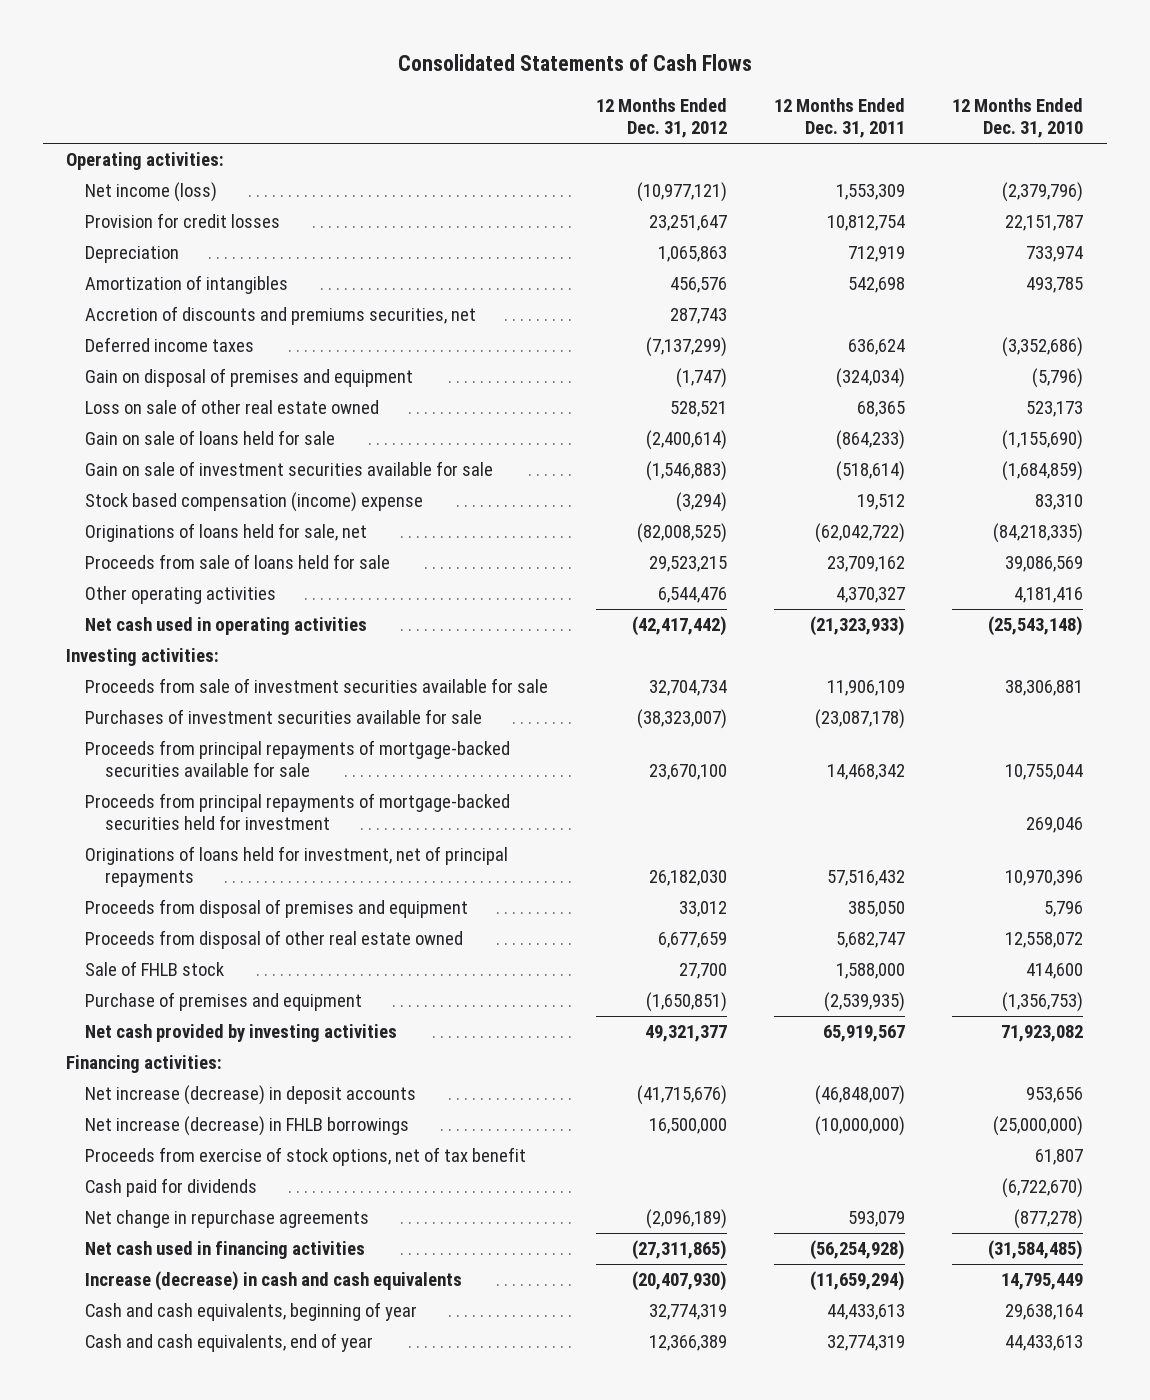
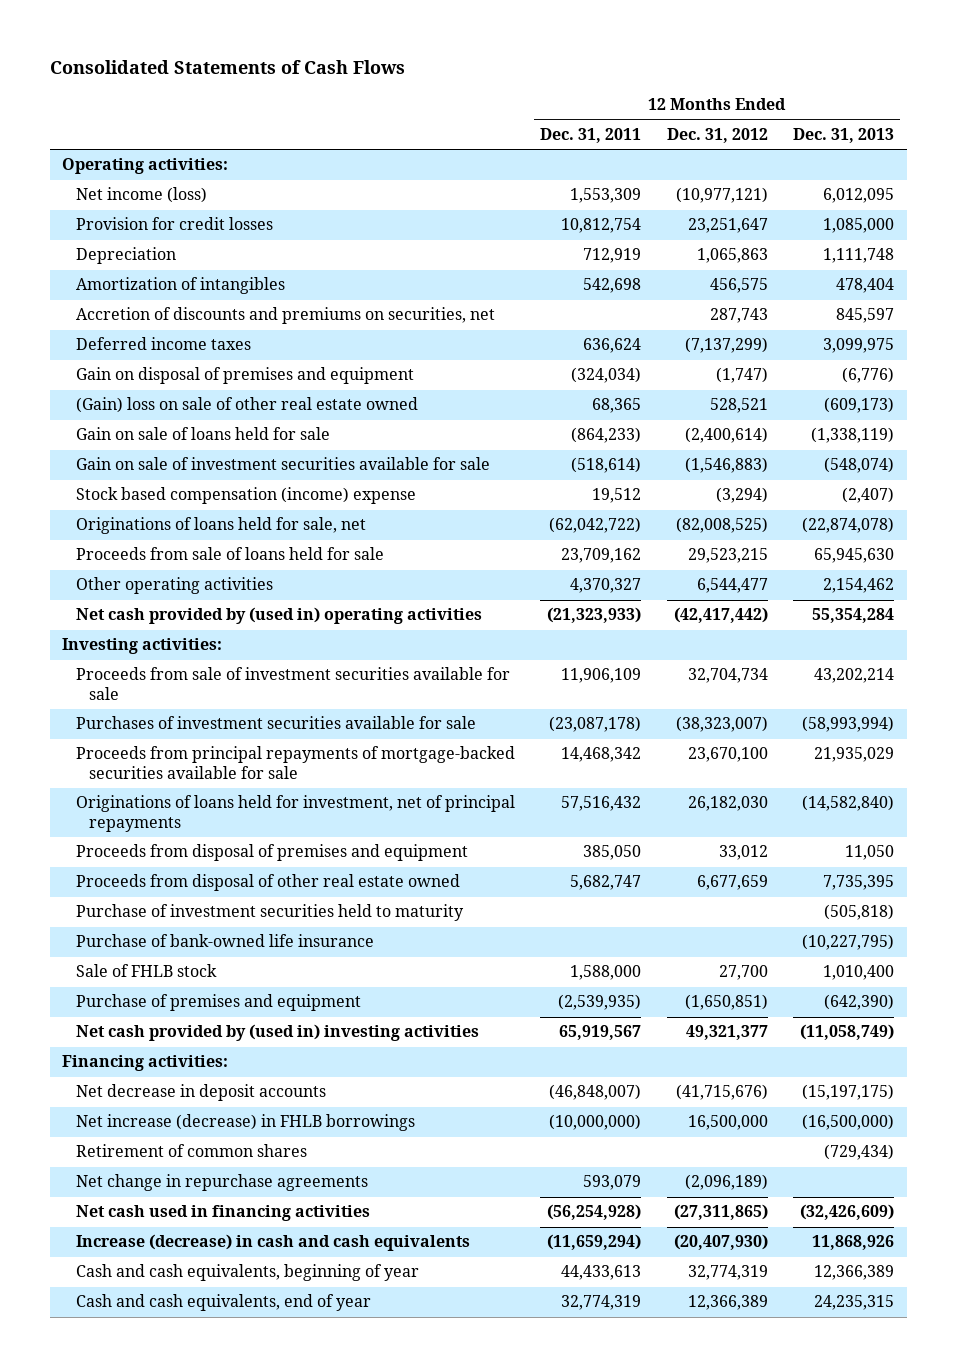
[952,98,1084,139] 12 Months Ended Dec. 31, 2010 -> none
none -> [793,128,895,144] Dec. 31, 2013
[669,277,727,294] 456,576 -> [709,278,768,294] 456,575
[85,306,477,326] Accretion of discounts and premiums securities, net -> [75,307,495,325] Accretion of discounts and premiums on securities, net
[85,399,380,415] Loss on sale of other real estate owned -> [75,397,418,414] (Gain) loss on sale of other real estate owned
[657,587,727,604] 6,544,476 -> [696,578,768,594] 6,544,477
[85,617,368,636] Net cash used in operating activities -> [75,607,482,625] Net cash provided by (used in) operating activities
[85,793,511,831] Proceeds from principal repayments of mortgage-backed securities held for investment -> none
none -> [75,904,464,922] Purchase of investment securities held to maturity
none -> [75,934,374,948] Purchase of bank-owned life insurance
[85,1024,398,1043] Net cash provided by investing activities -> [75,1024,479,1042] Net cash provided by (used in) investing activities
[85,1085,417,1106] Net increase (decrease) in deposit accounts -> [75,1084,326,1102] Net decrease in deposit accounts
[85,1147,527,1167] Proceeds from exercise of stock options, net of tax benefit -> none
[85,1178,258,1198] Cash paid for dividends -> none
none -> [75,1144,307,1158] Retirement of common shares

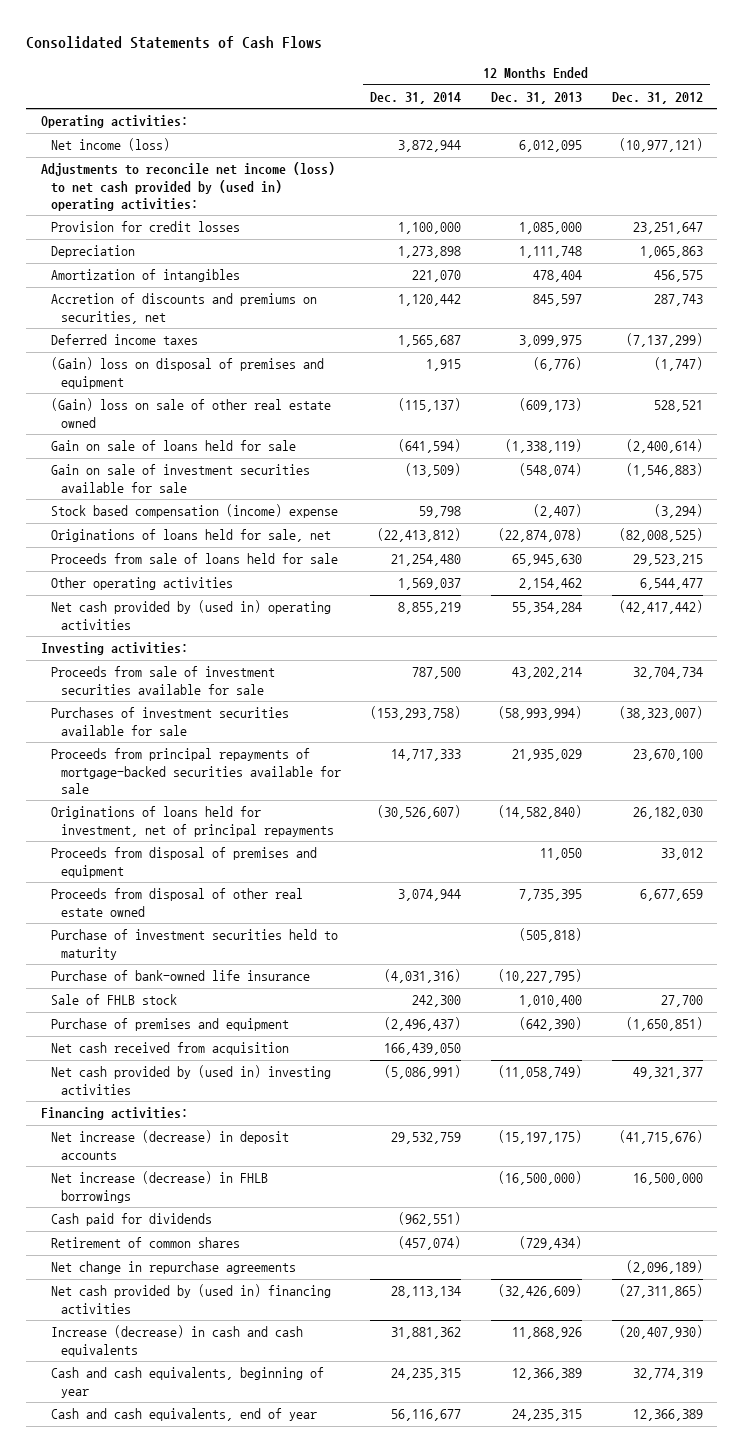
[540,128,642,144] Dec. 31, 2011 -> none
none -> [370,91,462,104] Dec. 31, 2014
none -> [40,162,335,211] Adjustments to reconcile net income (loss) to net cash provided by (used in) operating activities:
[75,367,414,385] Gain on disposal of premises and equipment -> [50,357,324,389] (Gain) loss on disposal of premises and equipment
none -> [50,1042,289,1056] Net cash received from acquisition
[75,1084,326,1102] Net decrease in deposit accounts -> [50,1130,289,1160] Net increase (decrease) in deposit accounts
none -> [50,1213,212,1227] Cash paid for dividends
[75,1205,370,1222] Net cash used in financing activities -> [50,1284,331,1314] Net cash provided by (used in) financing activities

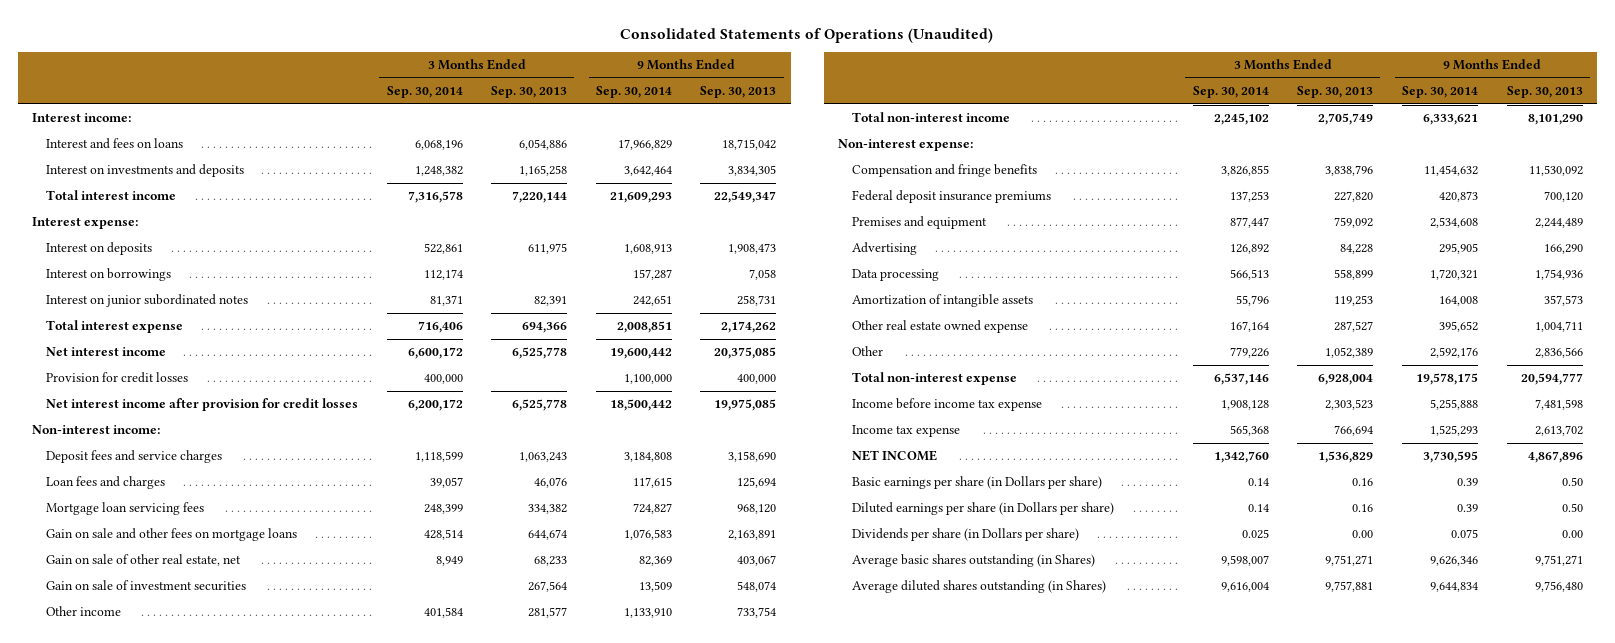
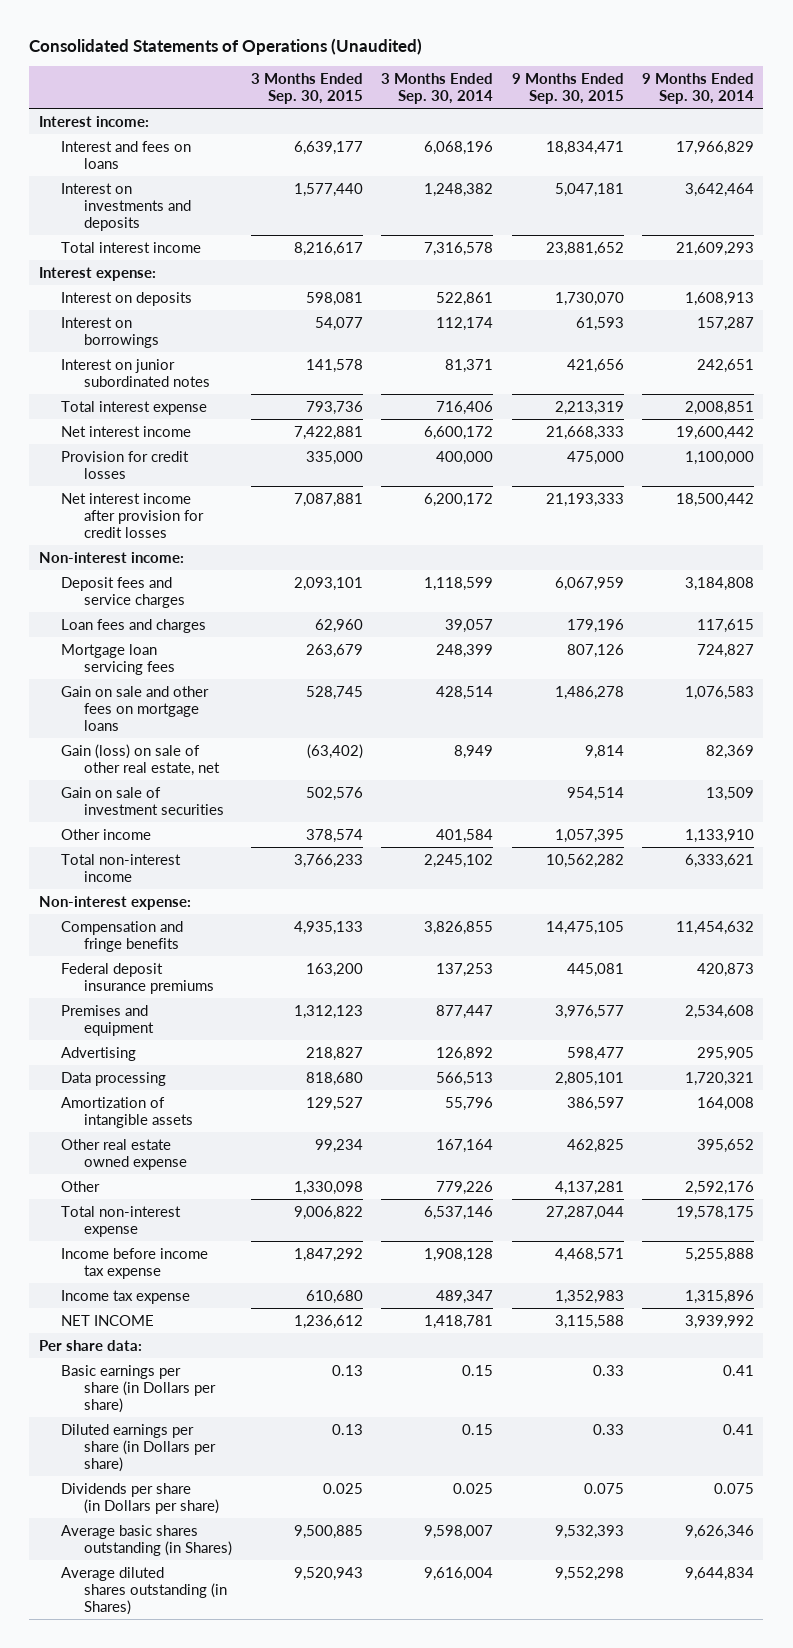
[491,85,568,98] Sep. 30, 2013 -> none
[700,85,777,98] Sep. 30, 2013 -> none
none -> [250,72,363,104] 3 Months Ended Sep. 30, 2015
none -> [511,72,624,104] 9 Months Ended Sep. 30, 2015
[45,554,241,567] Gain on sale of other real estate, net -> [61,743,221,776] Gain (loss) on sale of other real estate, net
[1229,425,1269,437] 565,368 -> [436,1289,494,1304] 489,347
[1429,425,1478,437] 1,525,293 -> [685,1289,755,1304] 1,315,896
[1213,451,1269,464] 1,342,760 -> [424,1314,494,1329] 1,418,781
[1422,451,1478,464] 3,730,595 -> [685,1314,755,1329] 3,939,992
none -> [38,1339,142,1351] Per share data:
[1247,478,1269,487] 0.14 -> [462,1364,494,1376] 0.15
[1456,478,1478,487] 0.39 -> [723,1364,755,1376] 0.41
[1247,504,1269,513] 0.14 -> [462,1423,494,1435] 0.15
[1456,504,1478,513] 0.39 -> [723,1423,755,1435] 0.41

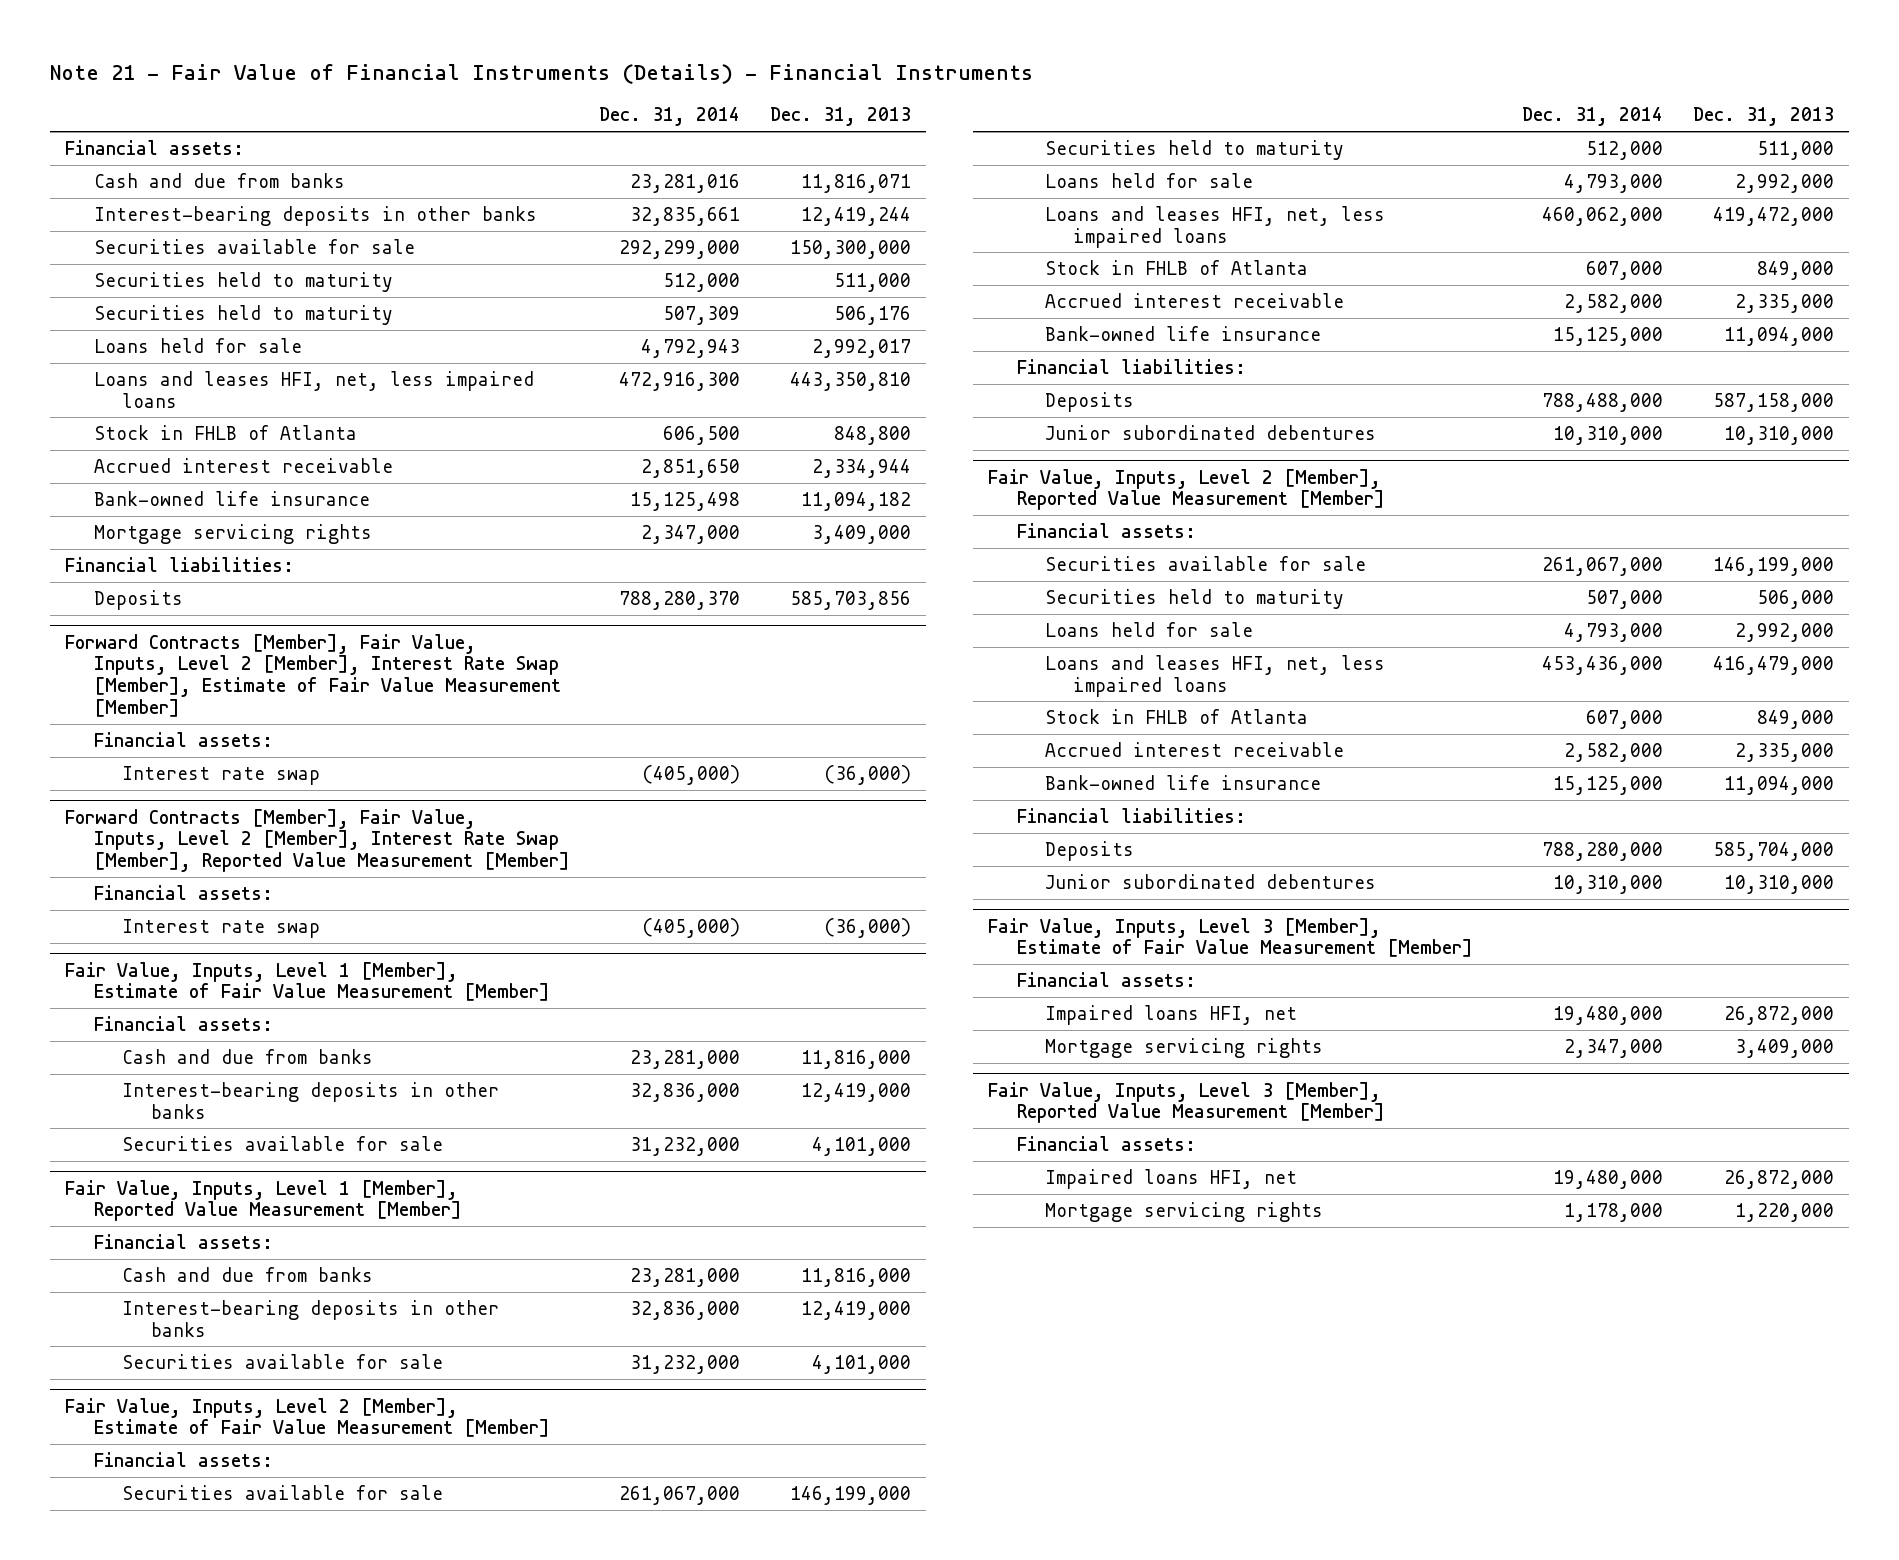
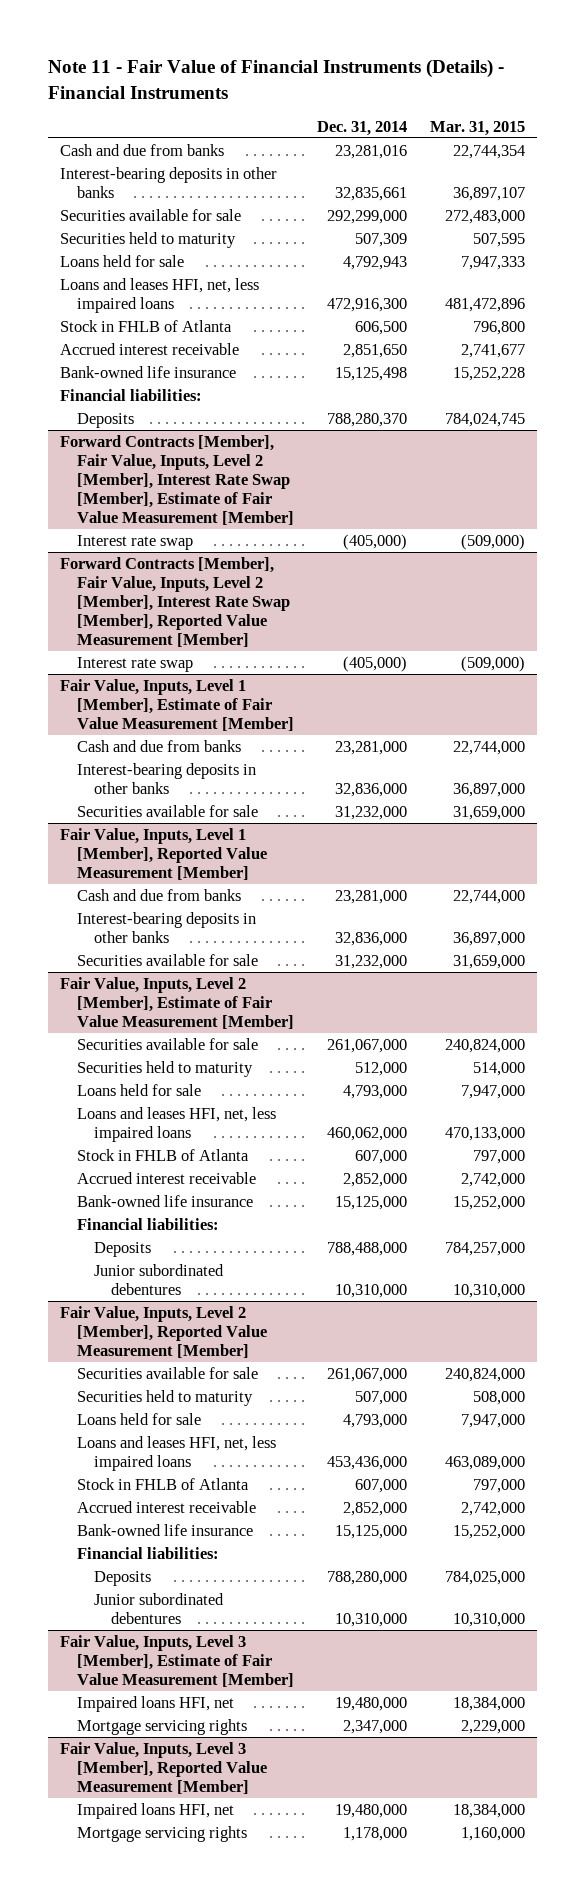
[50,63,1034,84] Note 21 - Fair Value of Financial Instruments (Details) - Financial Instruments -> [47,59,504,99] Note 11 - Fair Value of Financial Instruments (Details) - Financial Instruments
[770,107,912,127] Dec. 31, 2013 -> none
none -> [430,120,526,136] Mar. 31, 2015
[65,139,245,155] Financial assets: -> none
[93,271,393,292] Securities held to maturity -> none
[93,523,372,544] Mortgage servicing rights -> none
[93,731,273,747] Financial assets: -> none
[93,884,273,900] Financial assets: -> none
[93,1015,273,1031] Financial assets: -> none
[93,1233,273,1249] Financial assets: -> none
[93,1451,273,1467] Financial assets: -> none
[1564,293,1664,313] 2,582,000 -> [342,1172,407,1187] 2,852,000
[1016,522,1196,538] Financial assets: -> none
[1564,742,1664,762] 2,582,000 -> [342,1501,407,1516] 2,852,000
[1016,971,1196,987] Financial assets: -> none
[1016,1135,1196,1151] Financial assets: -> none

